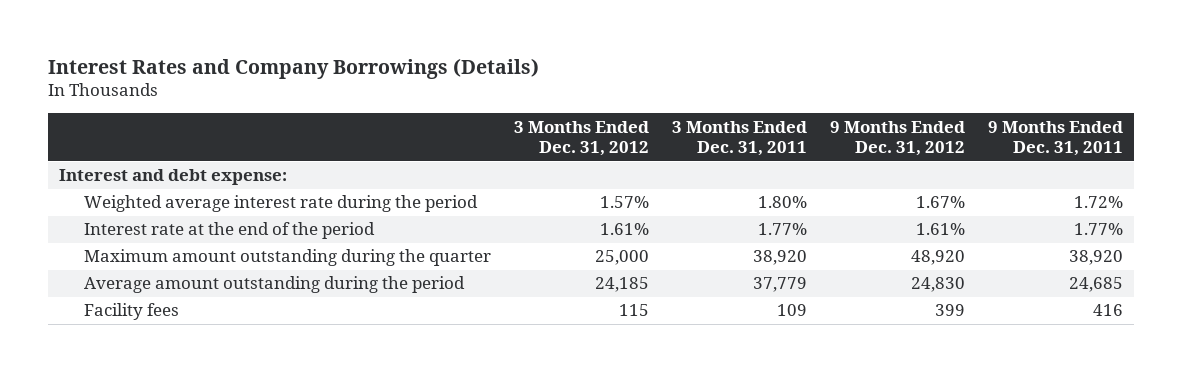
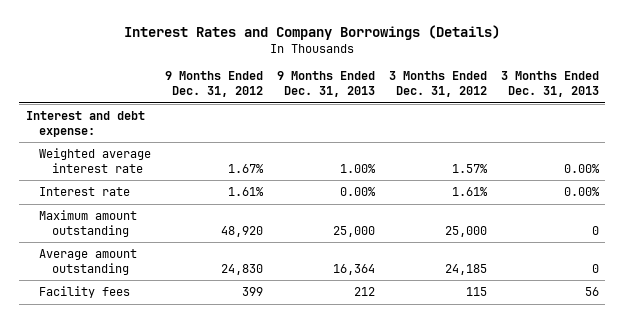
[671,120,807,157] 3 Months Ended Dec. 31, 2011 -> none
[987,120,1123,157] 9 Months Ended Dec. 31, 2011 -> none
none -> [276,71,375,98] 9 Months Ended Dec. 31, 2013
none -> [500,71,599,98] 3 Months Ended Dec. 31, 2013
[83,195,478,213] Weighted average interest rate during the period -> [38,148,151,173] Weighted average interest rate
[83,222,375,240] Interest rate at the end of the period -> [38,187,130,197] Interest rate
[83,249,491,267] Maximum amount outstanding during the quarter -> [38,210,137,237] Maximum amount outstanding
[83,276,465,294] Average amount outstanding during the period -> [38,249,137,275] Average amount outstanding

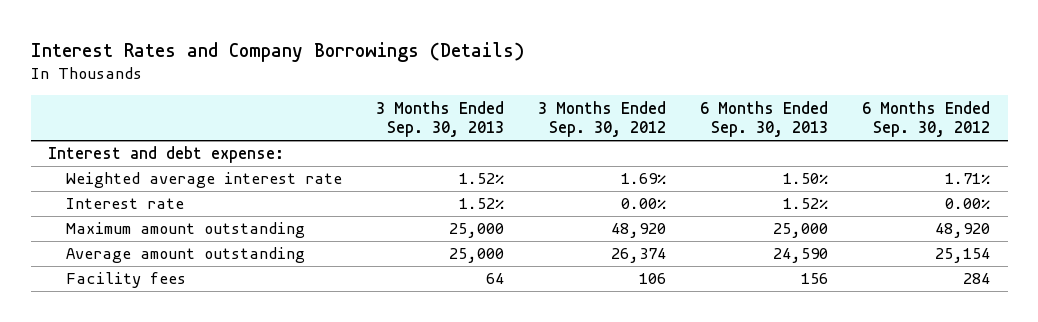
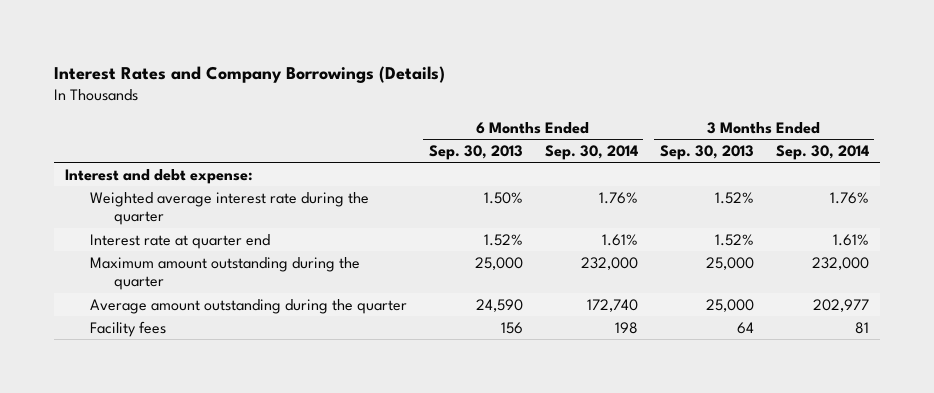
[538,100,667,138] 3 Months Ended Sep. 30, 2012 -> none
[862,100,991,138] 6 Months Ended Sep. 30, 2012 -> none
none -> [544,145,638,161] Sep. 30, 2014
none -> [775,145,869,161] Sep. 30, 2014
[65,172,342,189] Weighted average interest rate -> [89,191,369,226] Weighted average interest rate during the quarter
[65,198,184,210] Interest rate -> [89,233,270,249] Interest rate at quarter end
[65,222,305,239] Maximum amount outstanding -> [89,256,360,291] Maximum amount outstanding during the quarter
[65,247,305,264] Average amount outstanding -> [89,298,407,314] Average amount outstanding during the quarter

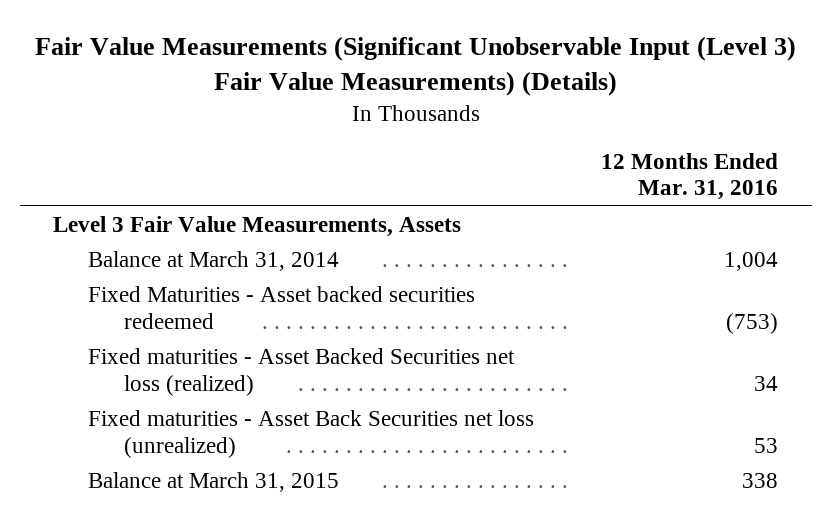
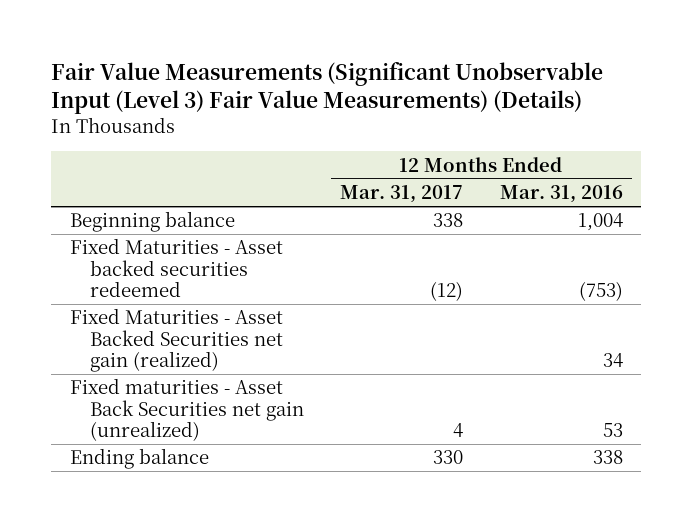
none -> [340,185,464,204] Mar. 31, 2017
[53,216,462,238] Level 3 Fair Value Measurements, Assets -> none
[88,251,340,272] Balance at March 31, 2014 -> [69,211,235,233] Beginning balance
[88,348,516,396] Fixed maturities - Asset Backed Securities net loss (realized) -> [69,308,283,373] Fixed Maturities - Asset Backed Securities net gain (realized)
[88,410,535,458] Fixed maturities - Asset Back Securities net loss (unrealized) -> [69,378,304,442] Fixed maturities - Asset Back Securities net gain (unrealized)
[88,472,340,493] Balance at March 31, 2015 -> [69,448,209,470] Ending balance

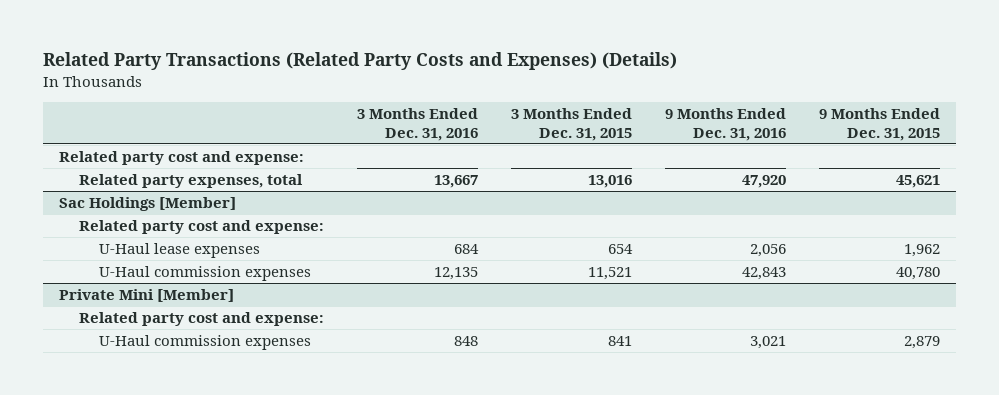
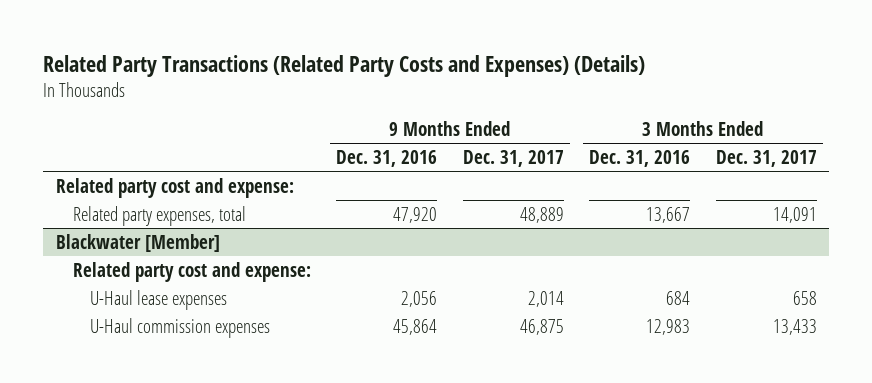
[510,107,632,141] 3 Months Ended Dec. 31, 2015 -> none
[818,107,940,141] 9 Months Ended Dec. 31, 2015 -> none
none -> [462,149,564,167] Dec. 31, 2017
none -> [715,149,817,167] Dec. 31, 2017
[59,197,237,212] Sac Holdings [Member] -> none
none -> [55,233,220,252] Blackwater [Member]
[59,289,235,303] Private Mini [Member] -> none
[79,312,325,327] Related party cost and expense: -> none
[99,335,312,351] U-Haul commission expenses -> none
[434,267,479,281] 12,135 -> [646,318,691,335] 12,983
[741,267,786,281] 42,843 -> [393,318,438,335] 45,864

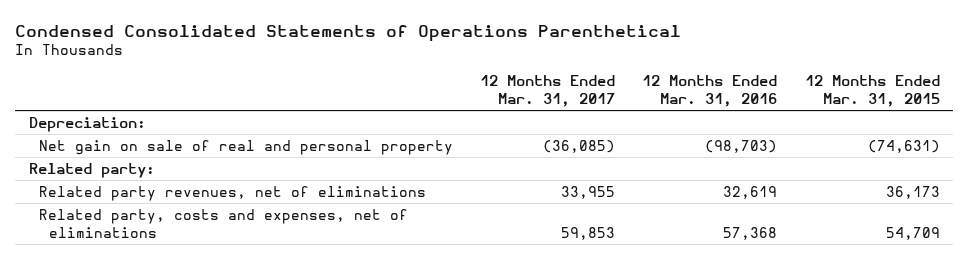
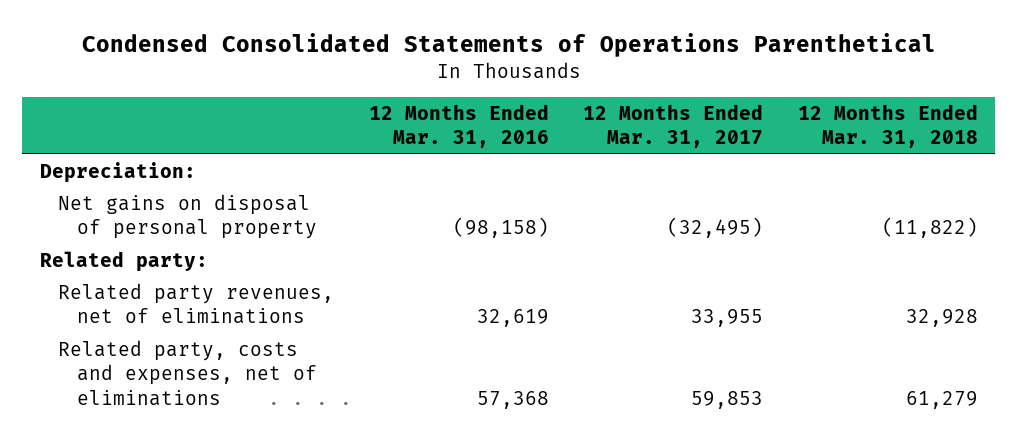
[804,75,940,107] 12 Months Ended Mar. 31, 2015 -> none
none -> [797,103,978,149] 12 Months Ended Mar. 31, 2018
[38,139,453,155] Net gain on sale of real and personal property -> [58,193,318,240] Net gains on disposal of personal property
[543,139,616,153] (36,085) -> [667,217,764,239] (32,495)
[705,139,778,153] (98,703) -> [452,217,549,239] (98,158)

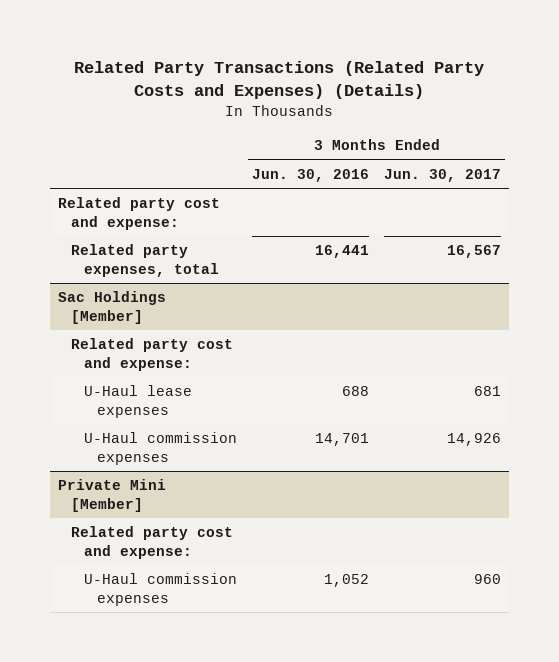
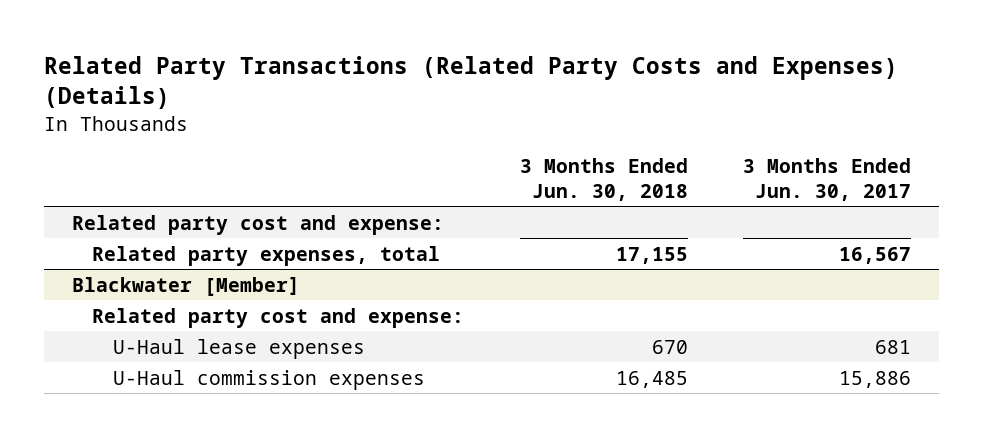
[251,168,369,182] Jun. 30, 2016 -> none
none -> [519,157,688,201] 3 Months Ended Jun. 30, 2018
[57,291,166,324] Sac Holdings [Member] -> none
none -> [71,276,300,296] Blackwater [Member]
[57,479,166,512] Private Mini [Member] -> none
[70,526,233,559] Related party cost and expense: -> none
[83,573,237,606] U-Haul commission expenses -> none
[447,433,502,447] 14,926 -> [839,370,912,388] 15,886

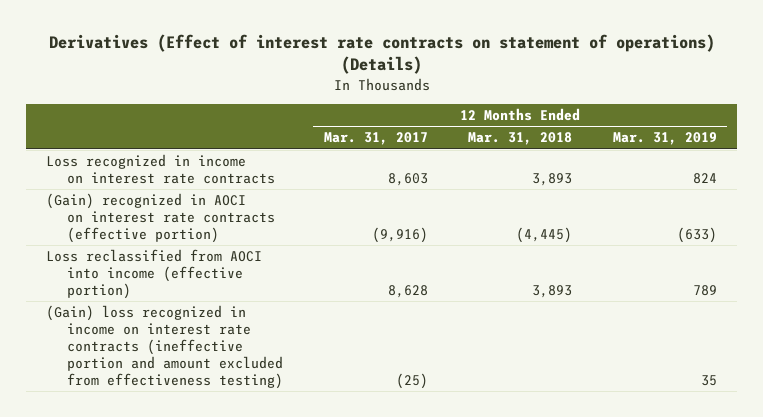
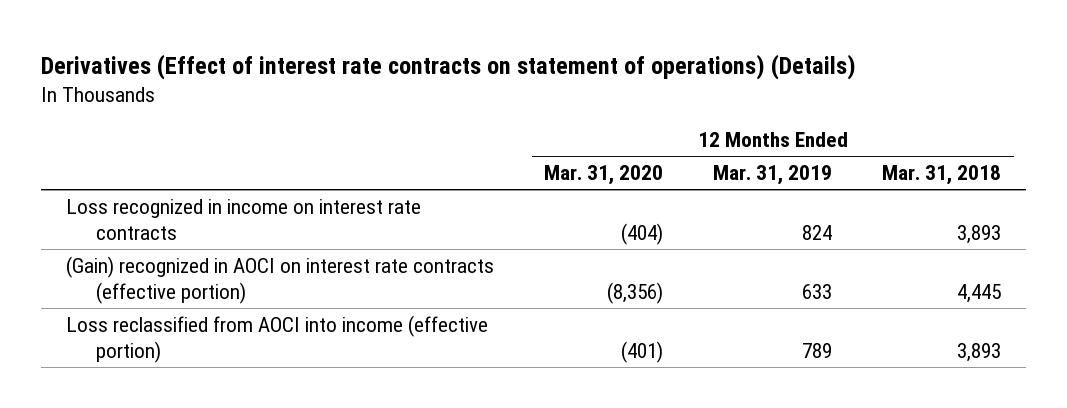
[323,132,428,146] Mar. 31, 2017 -> none
none -> [544,165,664,186] Mar. 31, 2020
[516,227,573,244] (4,445) -> [957,284,1002,304] 4,445
[676,227,717,244] (633) -> [802,284,833,300] 633
[46,305,284,390] (Gain) loss recognized in income on interest rate contracts (ineffective portion and amount excluded from effectiveness testing) -> none

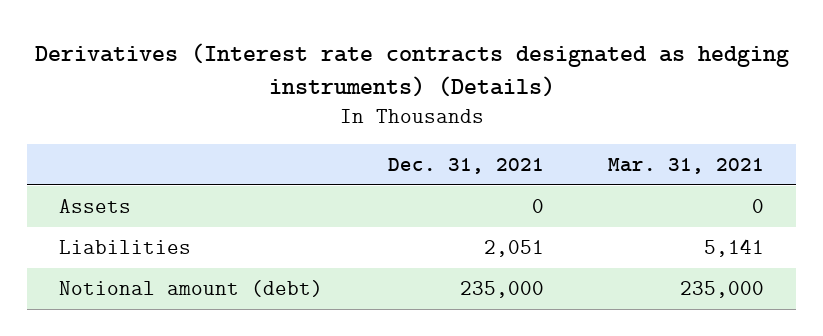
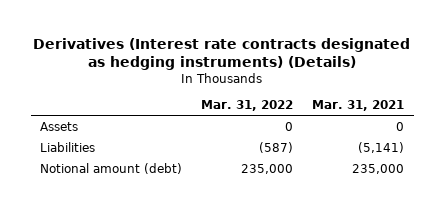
[387,157,544,174] Dec. 31, 2021 -> none
none -> [201,100,294,112] Mar. 31, 2022
[703,238,764,257] 5,141 -> [358,141,405,153] (5,141)

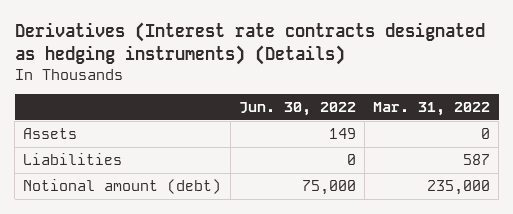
[312,100,405,112] Mar. 31, 2021 -> none
none -> [238,102,356,117] Jun. 30, 2022
[259,141,294,153] (587) -> [462,153,490,165] 587

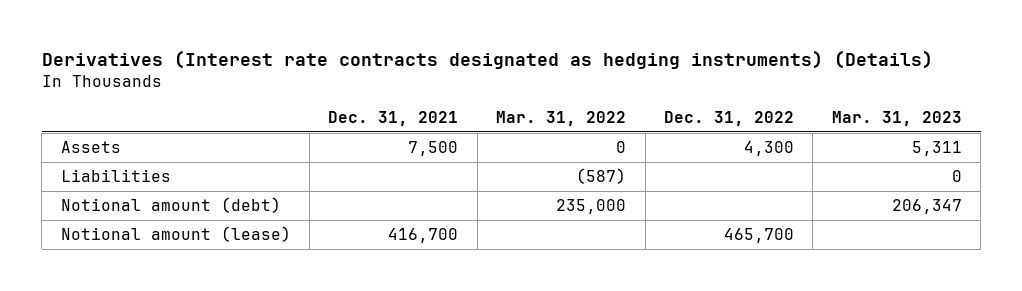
[238,102,356,117] Jun. 30, 2022 -> none
none -> [328,111,459,127] Dec. 31, 2021
none -> [663,111,794,127] Dec. 31, 2022
none -> [831,111,962,127] Mar. 31, 2023
[462,153,490,165] 587 -> [576,168,627,185] (587)
none -> [60,226,291,243] Notional amount (lease)

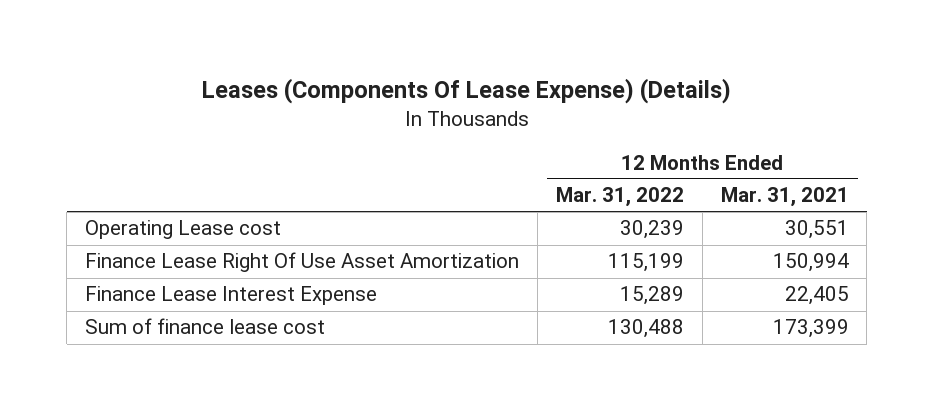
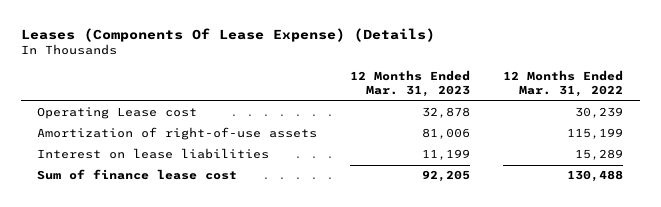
[720,187,849,208] Mar. 31, 2021 -> none
none -> [350,70,471,98] 12 Months Ended Mar. 31, 2023
[85,252,520,273] Finance Lease Right Of Use Asset Amortization -> [37,127,318,141] Amortization of right-of-use assets
[85,286,378,306] Finance Lease Interest Expense -> [37,148,270,160] Interest on lease liabilities

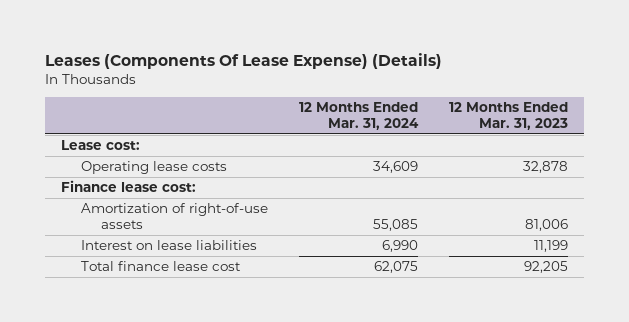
[503,70,624,98] 12 Months Ended Mar. 31, 2022 -> none
none -> [298,102,419,130] 12 Months Ended Mar. 31, 2024
none -> [60,140,140,151] Lease cost:
[37,107,198,120] Operating Lease cost -> [80,161,227,175] Operating lease costs
none -> [60,180,196,193] Finance lease cost:
[37,169,238,181] Sum of finance lease cost -> [80,261,241,272] Total finance lease cost

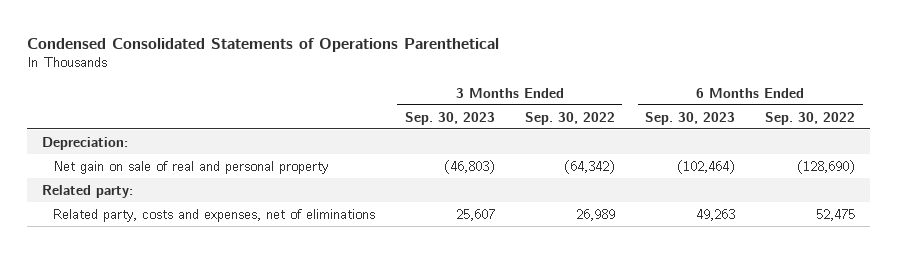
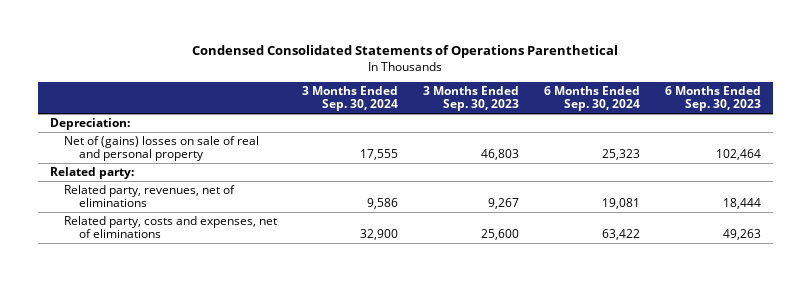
[524,111,615,125] Sep. 30, 2022 -> none
[765,111,856,125] Sep. 30, 2022 -> none
none -> [302,85,399,112] 3 Months Ended Sep. 30, 2024
none -> [543,85,640,112] 6 Months Ended Sep. 30, 2024
[52,160,328,174] Net gain on sale of real and personal property -> [64,135,260,162] Net of (gains) losses on sale of real and personal property
[443,159,495,174] (46,803) -> [481,149,520,161] 46,803
[677,159,736,174] (102,464) -> [715,149,761,161] 102,464
none -> [64,184,236,208] Related party, revenues, net of eliminations
[455,208,495,221] 25,607 -> [481,229,520,241] 25,600

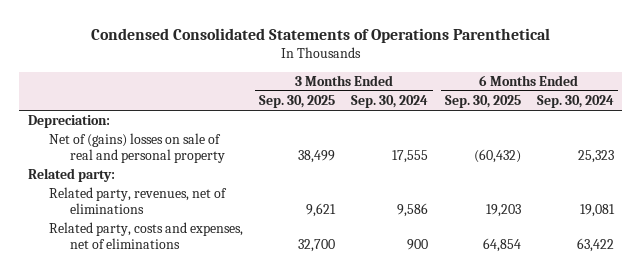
[423,85,520,112] 3 Months Ended Sep. 30, 2023 -> none
[664,85,761,112] 6 Months Ended Sep. 30, 2023 -> none
none -> [259,95,336,109] Sep. 30, 2025
none -> [444,95,521,109] Sep. 30, 2025
[360,229,399,241] 32,900 -> [407,238,429,250] 900

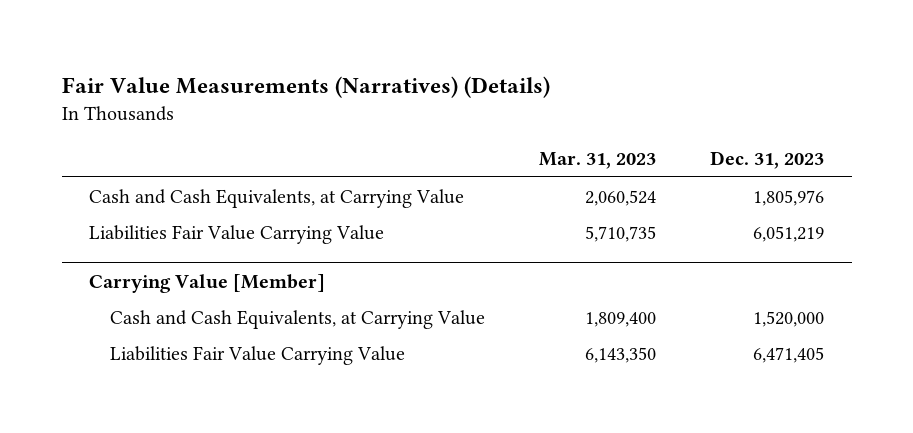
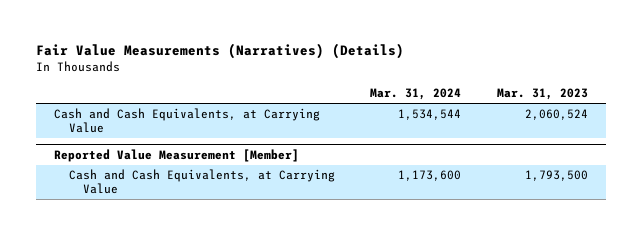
[710,151,825,170] Dec. 31, 2023 -> none
none -> [370,88,462,101] Mar. 31, 2024
[89,224,385,244] Liabilities Fair Value Carrying Value -> none
[109,345,405,365] Liabilities Fair Value Carrying Value -> none
[89,273,326,293] Carrying Value [Member] -> [53,149,299,163] Reported Value Measurement [Member]
[585,311,657,327] 1,809,400 -> [525,170,589,182] 1,793,500

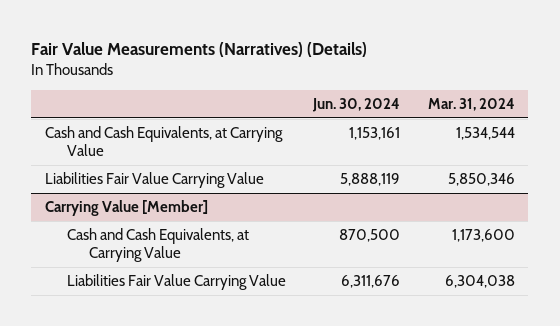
[497,88,589,101] Mar. 31, 2023 -> none
none -> [312,98,401,113] Jun. 30, 2024
none -> [45,172,265,189] Liabilities Fair Value Carrying Value
[53,149,299,163] Reported Value Measurement [Member] -> [45,200,209,217] Carrying Value [Member]
none -> [66,274,286,291] Liabilities Fair Value Carrying Value

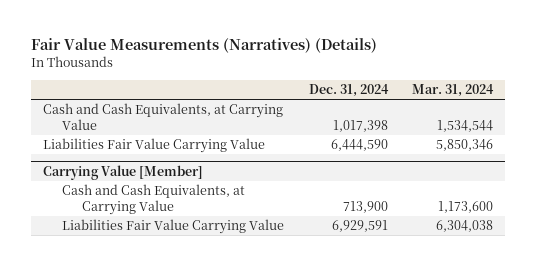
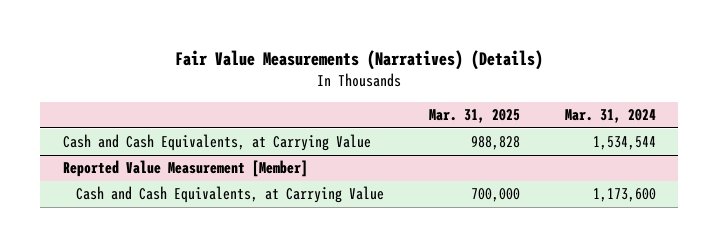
[308,83,389,97] Dec. 31, 2024 -> none
none -> [428,109,520,124] Mar. 31, 2025
[43,138,266,154] Liabilities Fair Value Carrying Value -> none
[43,164,204,180] Carrying Value [Member] -> [62,160,308,178] Reported Value Measurement [Member]
[62,219,285,235] Liabilities Fair Value Carrying Value -> none

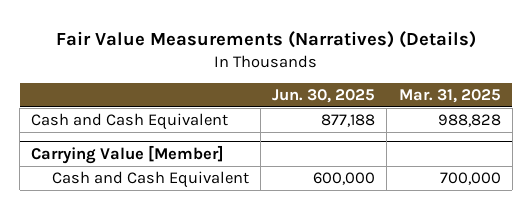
[564,109,656,124] Mar. 31, 2024 -> none
none -> [272,89,376,104] Jun. 30, 2025
[62,134,371,152] Cash and Cash Equivalents, at Carrying Value -> [31,113,229,131] Cash and Cash Equivalent
[62,160,308,178] Reported Value Measurement [Member] -> [31,145,225,165] Carrying Value [Member]
[76,186,385,204] Cash and Cash Equivalents, at Carrying Value -> [51,171,249,189] Cash and Cash Equivalent

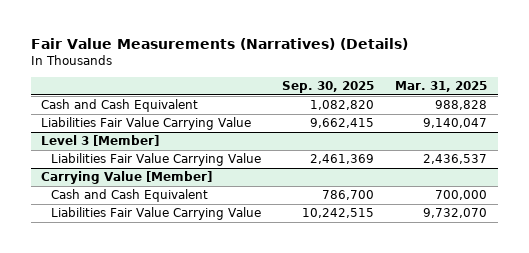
[272,89,376,104] Jun. 30, 2025 -> none
none -> [281,81,374,94] Sep. 30, 2025
none -> [41,117,252,131] Liabilities Fair Value Carrying Value
none -> [41,135,160,147] Level 3 [Member]
none -> [50,153,261,167] Liabilities Fair Value Carrying Value
none -> [50,207,261,221] Liabilities Fair Value Carrying Value

